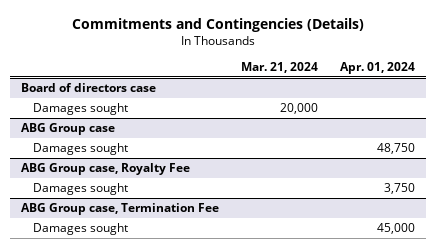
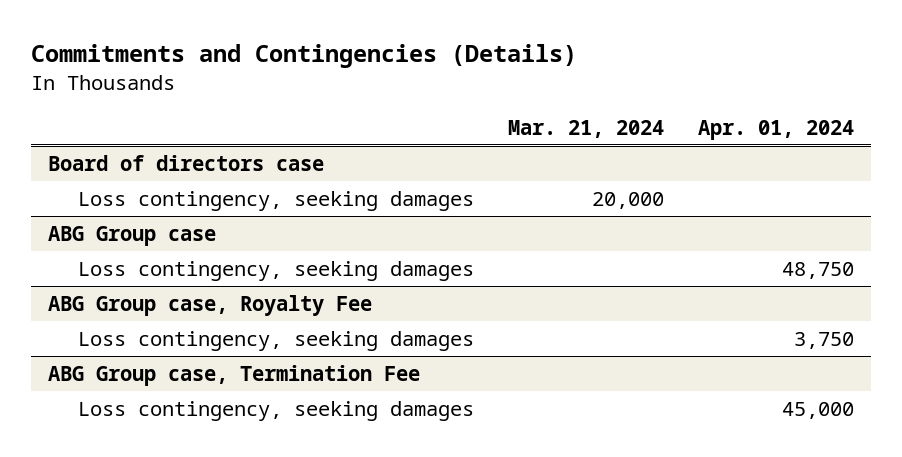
[33,103,129,116] Damages sought -> [78,190,475,211] Loss contingency, seeking damages
[33,143,129,156] Damages sought -> [78,260,475,281] Loss contingency, seeking damages
[33,183,129,196] Damages sought -> [78,330,475,351] Loss contingency, seeking damages
[33,223,129,236] Damages sought -> [78,400,475,421] Loss contingency, seeking damages

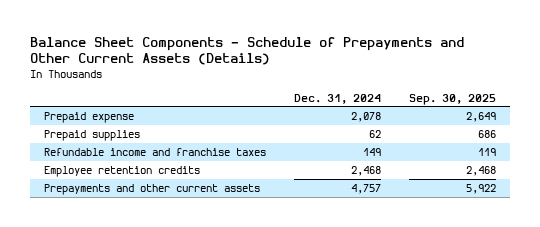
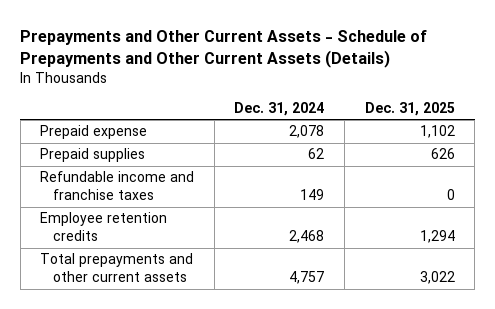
[30,36,465,66] Balance Sheet Components - Schedule of Prepayments and Other Current Assets (Details) -> [20,30,428,68] Prepayments and Other Current Assets - Schedule of Prepayments and Other Current Assets (Details)
[408,93,496,105] Sep. 30, 2025 -> none
none -> [364,101,455,116] Dec. 31, 2025
[44,183,261,195] Prepayments and other current assets -> [40,253,194,283] Total prepayments and other current assets

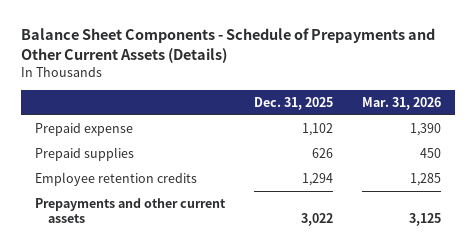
[20,30,428,68] Prepayments and Other Current Assets - Schedule of Prepayments and Other Current Assets (Details) -> [20,28,435,64] Balance Sheet Components - Schedule of Prepayments and Other Current Assets (Details)
[234,101,325,116] Dec. 31, 2024 -> none
none -> [361,96,441,110] Mar. 31, 2026
[40,171,195,201] Refundable income and franchise taxes -> none
[40,253,194,283] Total prepayments and other current assets -> [35,198,227,224] Prepayments and other current assets

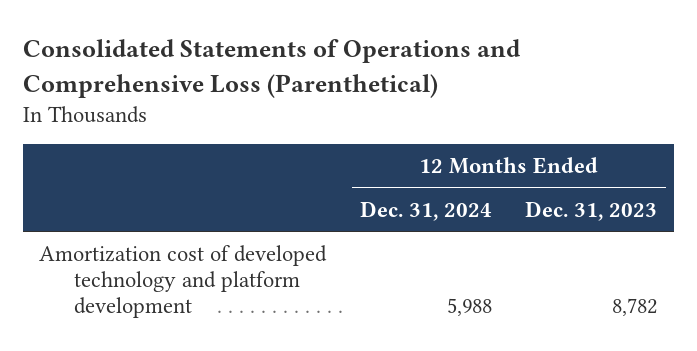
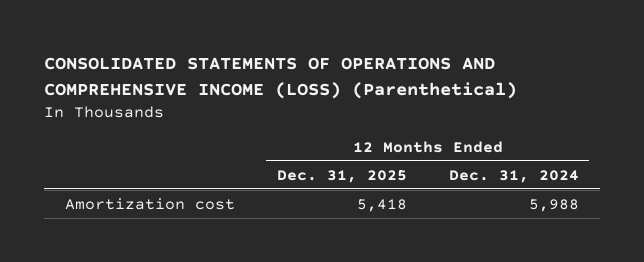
[22,39,521,98] Consolidated Statements of Operations and Comprehensive Loss (Parenthetical) -> [43,57,517,99] CONSOLIDATED STATEMENTS OF OPERATIONS AND COMPREHENSIVE INCOME (LOSS) (Parenthetical)
[525,200,658,221] Dec. 31, 2023 -> none
none -> [276,169,407,183] Dec. 31, 2025
[39,245,328,319] Amortization cost of developed technology and platform development -> [64,197,235,210] Amortization cost

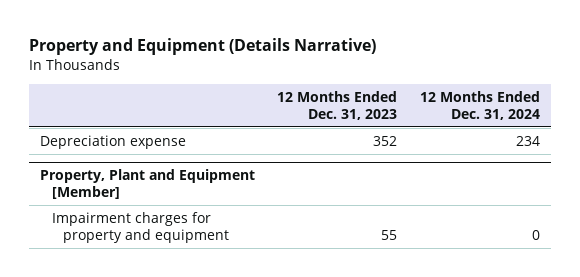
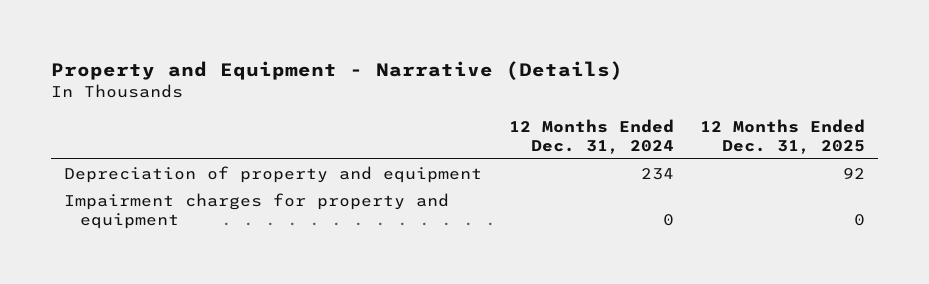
[29,37,377,55] Property and Equipment (Details Narrative) -> [51,60,624,80] Property and Equipment - Narrative (Details)
[277,90,398,120] 12 Months Ended Dec. 31, 2023 -> none
none -> [699,118,865,154] 12 Months Ended Dec. 31, 2025
[40,169,256,200] Property, Plant and Equipment [Member] -> none
[40,135,187,150] Depreciation expense -> [64,165,483,183] Depreciation of property and equipment

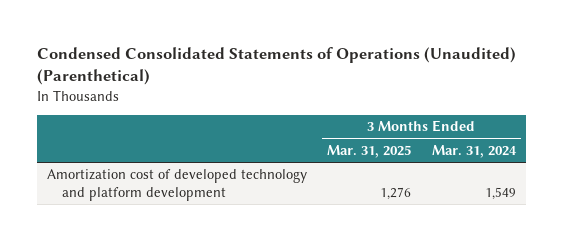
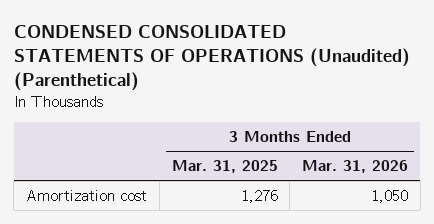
[36,46,516,86] Condensed Consolidated Statements of Operations (Unaudited) (Parenthetical) -> [13,24,410,91] CONDENSED CONSOLIDATED STATEMENTS OF OPERATIONS (Unaudited) (Parenthetical)
[431,144,517,158] Mar. 31, 2024 -> none
none -> [302,160,409,174] Mar. 31, 2026
[46,169,307,202] Amortization cost of developed technology and platform development -> [26,189,148,201] Amortization cost

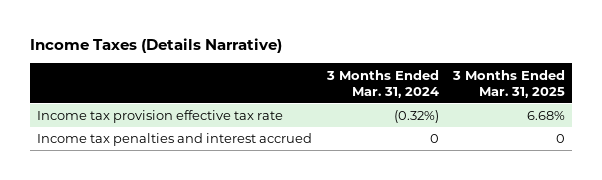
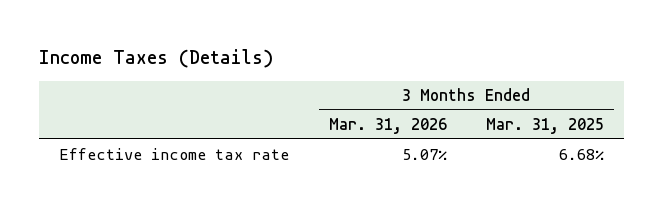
[30,38,283,54] Income Taxes (Details Narrative) -> [38,49,273,69] Income Taxes (Details)
[325,69,439,98] 3 Months Ended Mar. 31, 2024 -> none
none -> [328,118,447,135] Mar. 31, 2026
[37,133,313,147] Income tax penalties and interest accrued -> none
[37,110,284,124] Income tax provision effective tax rate -> [58,148,289,161] Effective income tax rate

